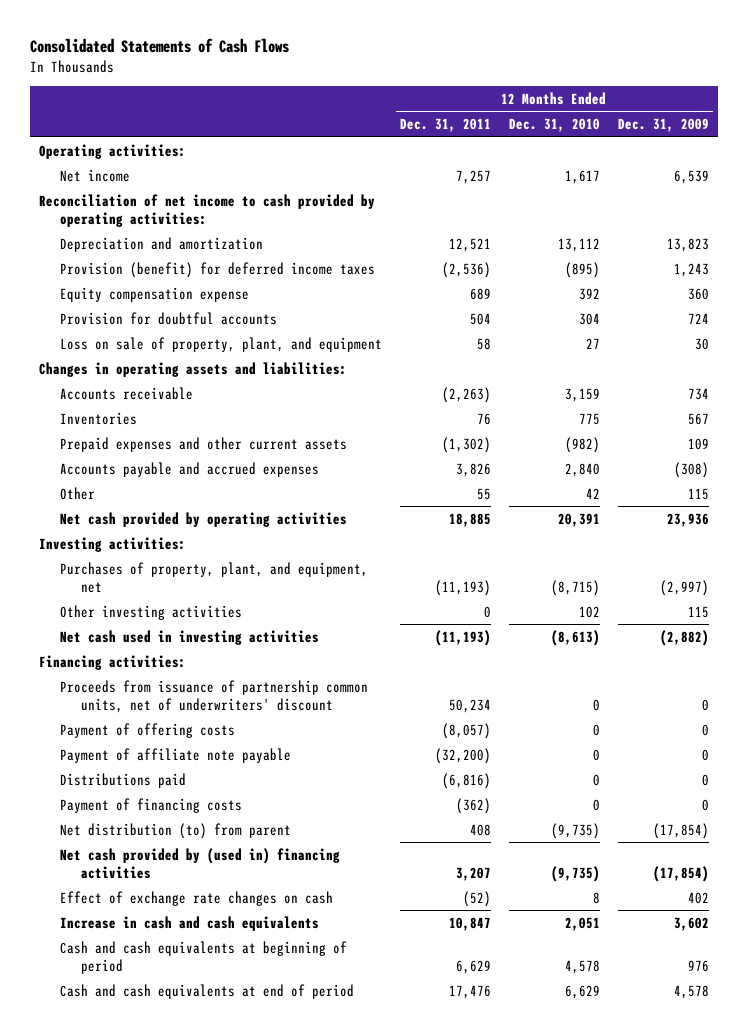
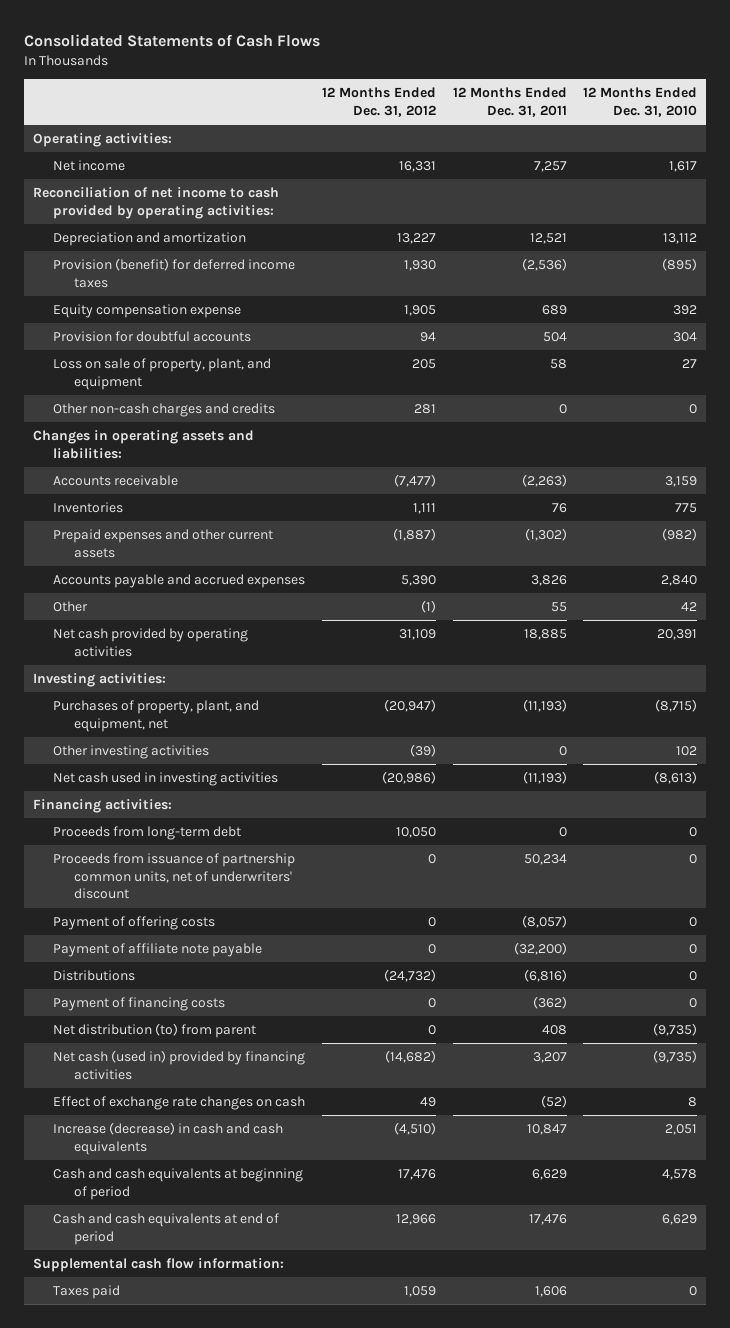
[617,118,709,133] Dec. 31, 2009 -> none
none -> [321,87,436,117] 12 Months Ended Dec. 31, 2012
none -> [53,402,276,417] Other non-cash charges and credits
none -> [53,825,242,840] Proceeds from long-term debt
[60,772,187,788] Distributions paid -> [53,969,136,981] Distributions
[60,847,341,879] Net cash provided by (used in) financing activities -> [53,1049,306,1080] Net cash (used in) provided by financing activities
[60,915,320,931] Increase in cash and cash equivalents -> [53,1121,284,1155] Increase (decrease) in cash and cash equivalents
none -> [32,1257,284,1272] Supplemental cash flow information:
none -> [53,1284,121,1299] Taxes paid

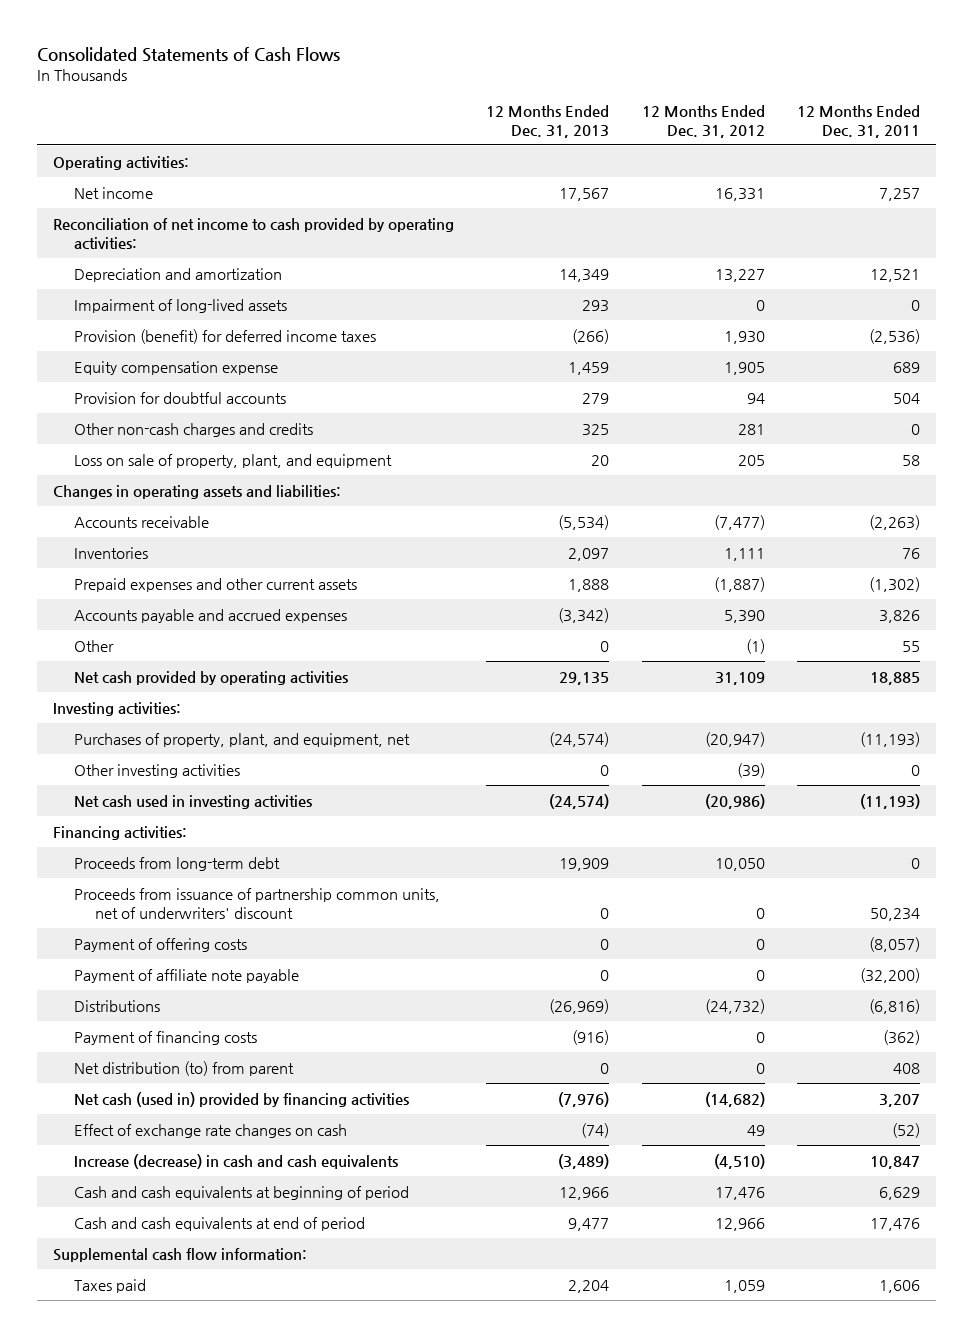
[583,87,698,117] 12 Months Ended Dec. 31, 2010 -> none
none -> [486,104,610,138] 12 Months Ended Dec. 31, 2013
none -> [74,298,288,313] Impairment of long-lived assets
[53,357,272,390] Loss on sale of property, plant, and equipment -> [74,453,393,468] Loss on sale of property, plant, and equipment

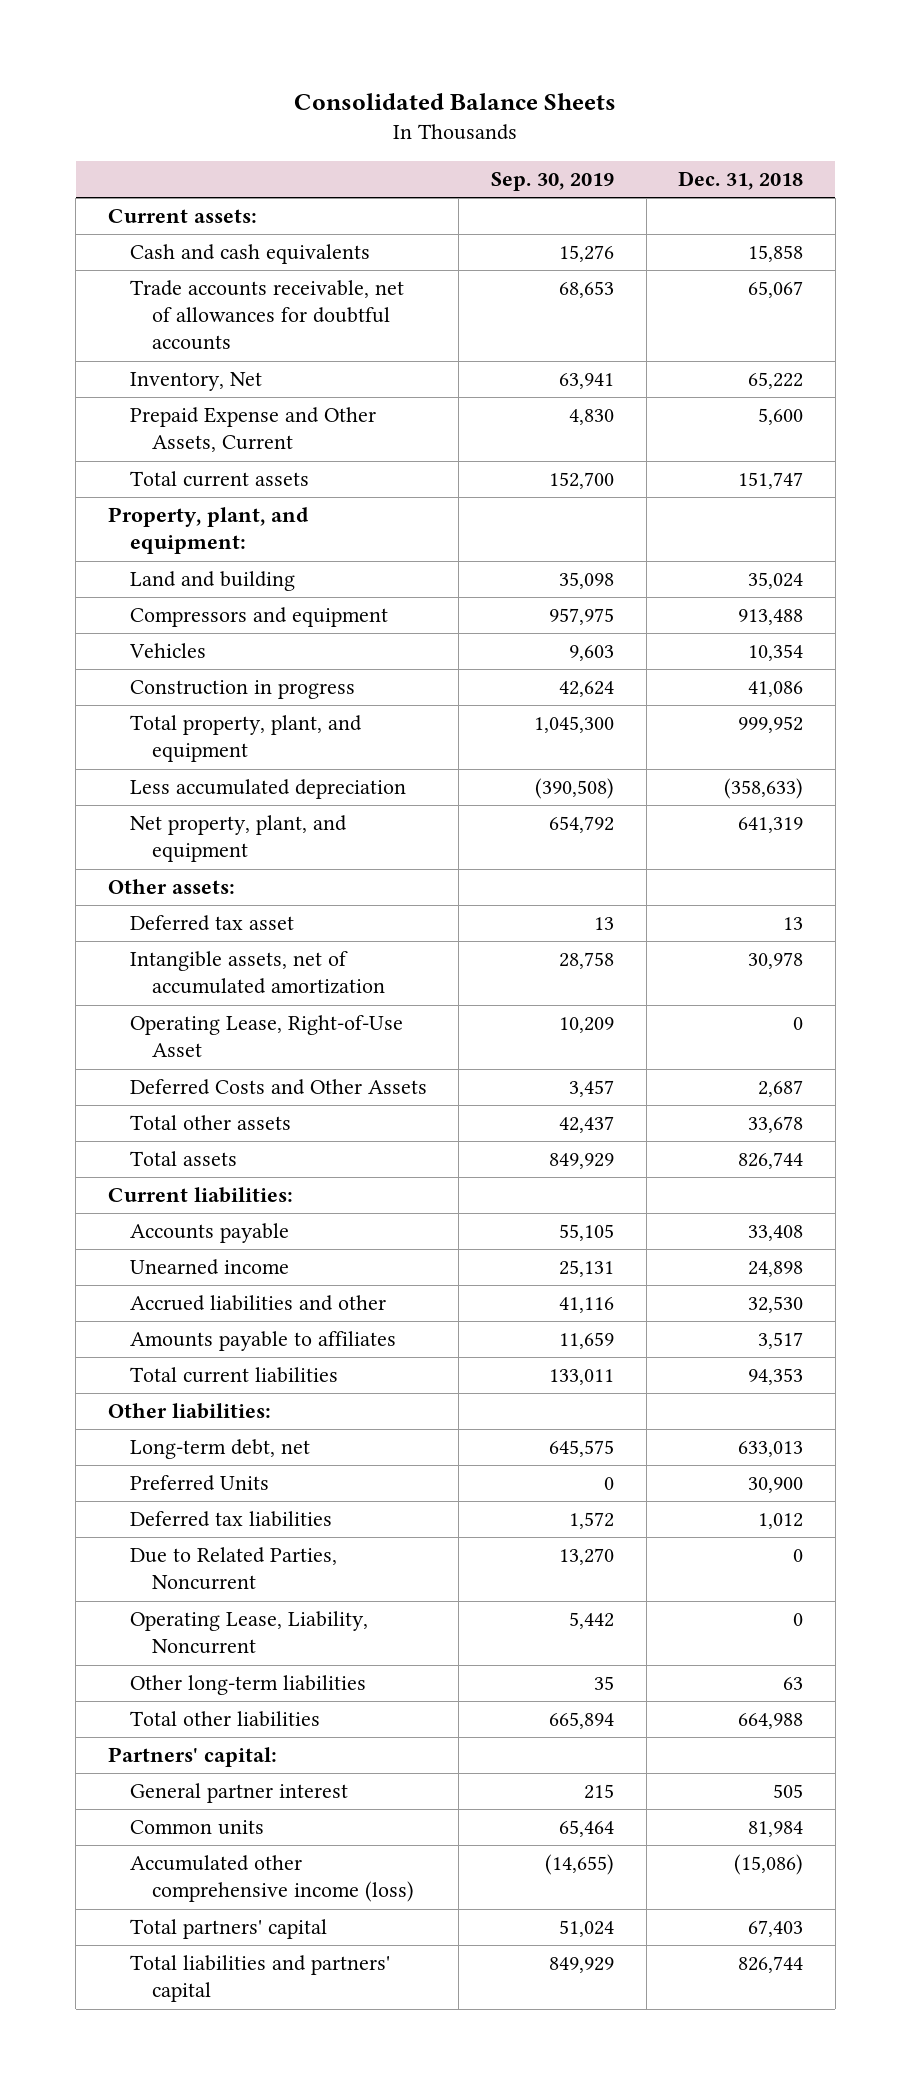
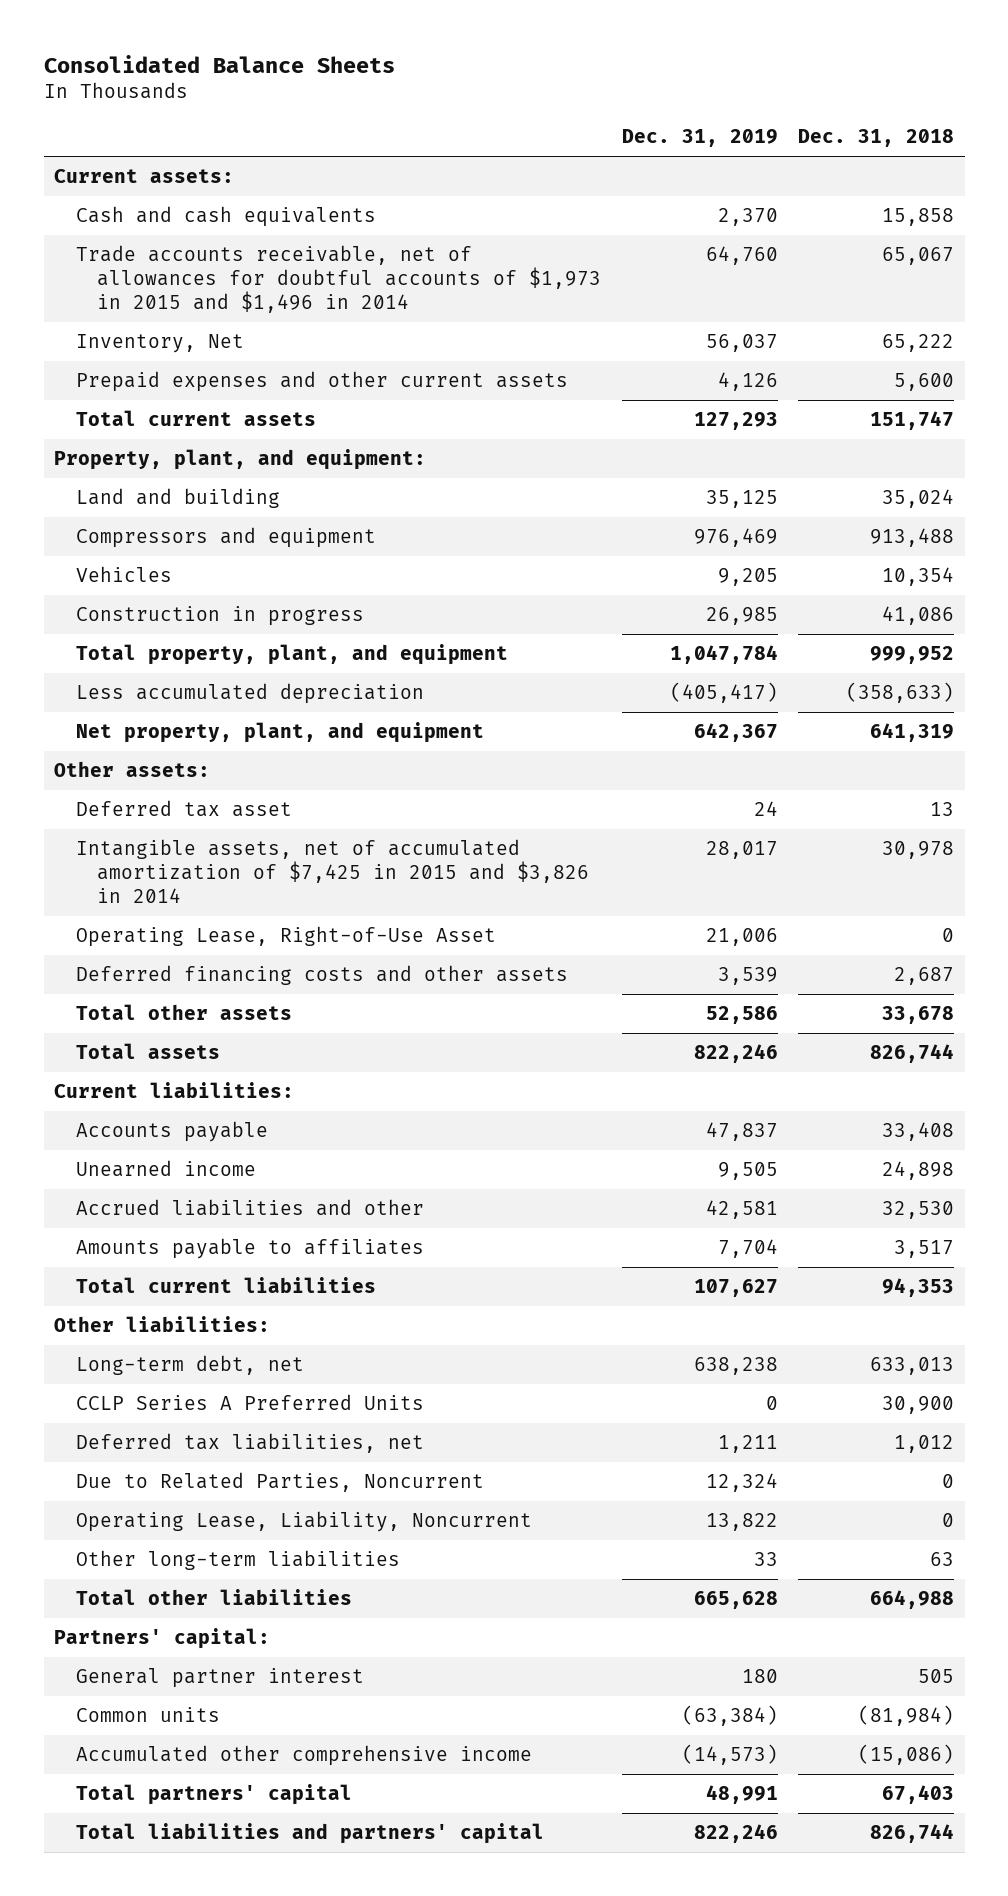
[490,172,614,192] Sep. 30, 2019 -> none
none -> [621,129,778,148] Dec. 31, 2019
[129,280,404,351] Trade accounts receivable, net of allowances for doubtful accounts -> [75,245,602,314] Trade accounts receivable, net of allowances for doubtful accounts of $1,973 in 2015 and $1,496 in 2014
[129,407,376,453] Prepaid Expense and Other Assets, Current -> [75,371,568,393] Prepaid expenses and other current assets
[129,951,385,995] Intangible assets, net of accumulated amortization -> [75,839,590,904] Intangible assets, net of accumulated amortization of $7,425 in 2015 and $3,826 in 2014
[129,1079,427,1096] Deferred Costs and Other Assets -> [75,965,568,986] Deferred financing costs and other assets
[129,1475,269,1492] Preferred Units -> none
none -> [75,1394,424,1411] CCLP Series A Preferred Units
[129,1511,332,1528] Deferred tax liabilities -> [75,1433,424,1454] Deferred tax liabilities, net
[748,1821,804,1838] 81,984 -> [858,1705,955,1727] (81,984)
[129,1855,414,1903] Accumulated other comprehensive income (loss) -> [75,1745,532,1767] Accumulated other comprehensive income

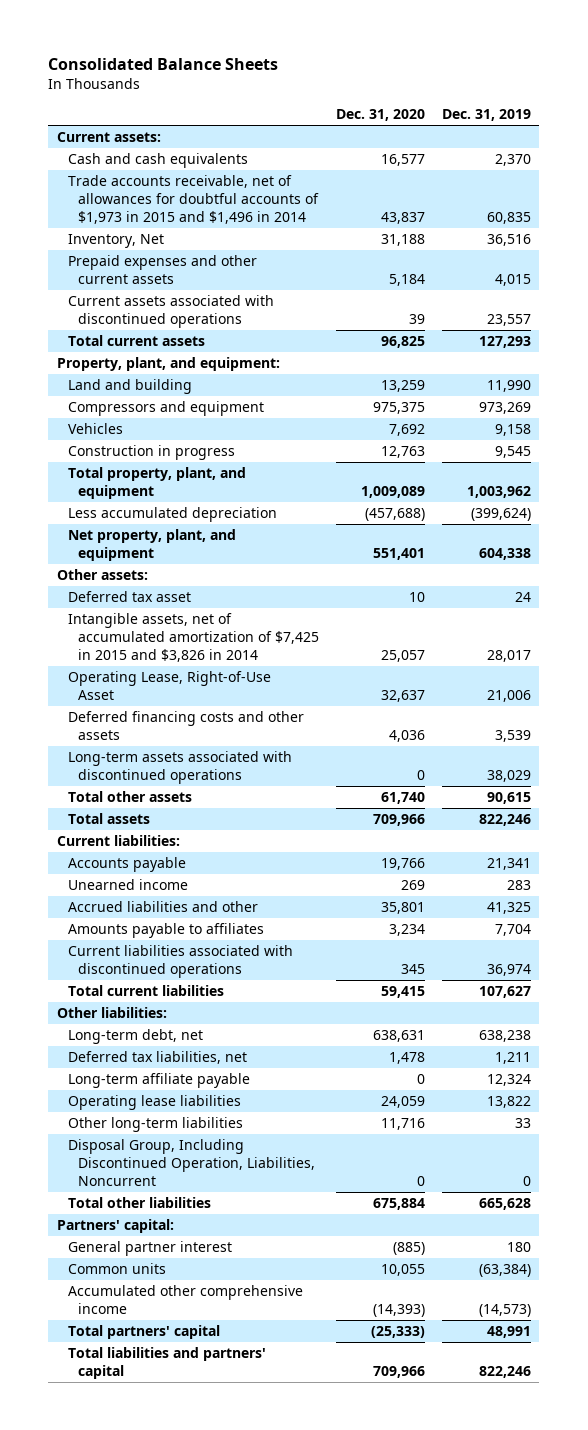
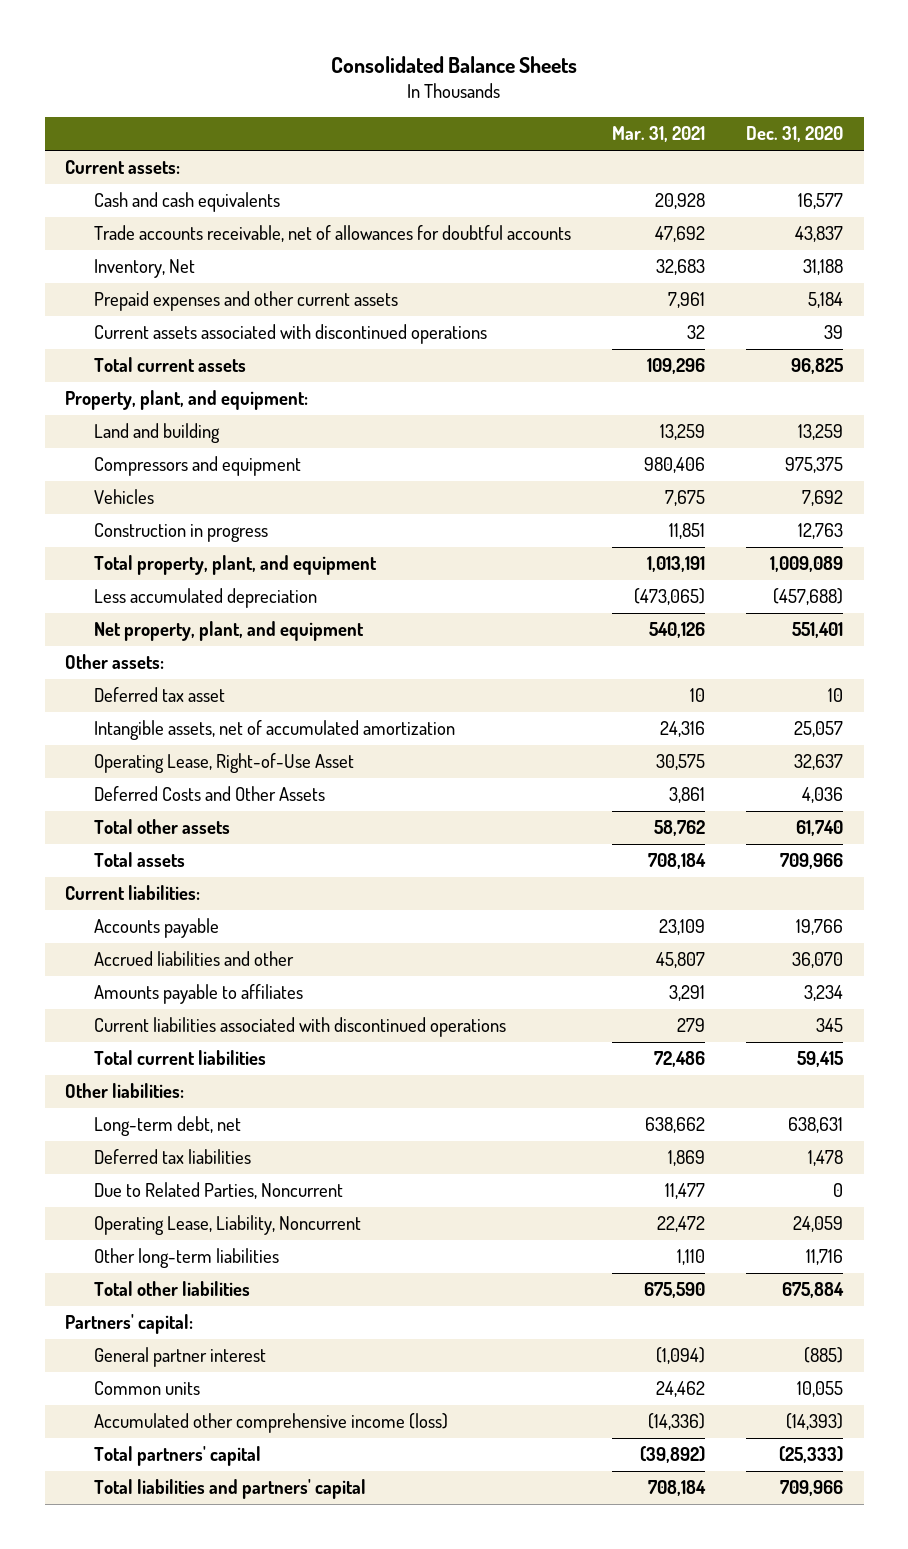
[442,109,532,122] Dec. 31, 2019 -> none
none -> [611,126,705,143] Mar. 31, 2021
[67,174,320,224] Trade accounts receivable, net of allowances for doubtful accounts of $1,973 in 2015 and $1,496 in 2014 -> [93,225,571,243] Trade accounts receivable, net of allowances for doubtful accounts
[67,612,320,662] Intangible assets, net of accumulated amortization of $7,425 in 2015 and $3,826 in 2014 -> [93,720,455,741] Intangible assets, net of accumulated amortization
[67,750,292,784] Long-term assets associated with discontinued operations -> none
[67,710,304,740] Deferred financing costs and other assets -> [93,786,325,802] Deferred Costs and Other Assets
[67,878,188,890] Unearned income -> none
[381,901,426,914] 35,801 -> [791,952,843,969] 36,070
[67,1050,247,1064] Deferred tax liabilities, net -> [93,1149,251,1165] Deferred tax liabilities
[67,1072,250,1088] Long-term affiliate payable -> [93,1182,343,1200] Due to Related Parties, Noncurrent
[67,1094,241,1110] Operating lease liabilities -> [93,1215,361,1236] Operating Lease, Liability, Noncurrent
[67,1138,316,1186] Disposal Group, Including Discontinued Operation, Liabilities, Noncurrent -> none
[67,1284,303,1314] Accumulated other comprehensive income -> [93,1413,448,1434] Accumulated other comprehensive income (loss)

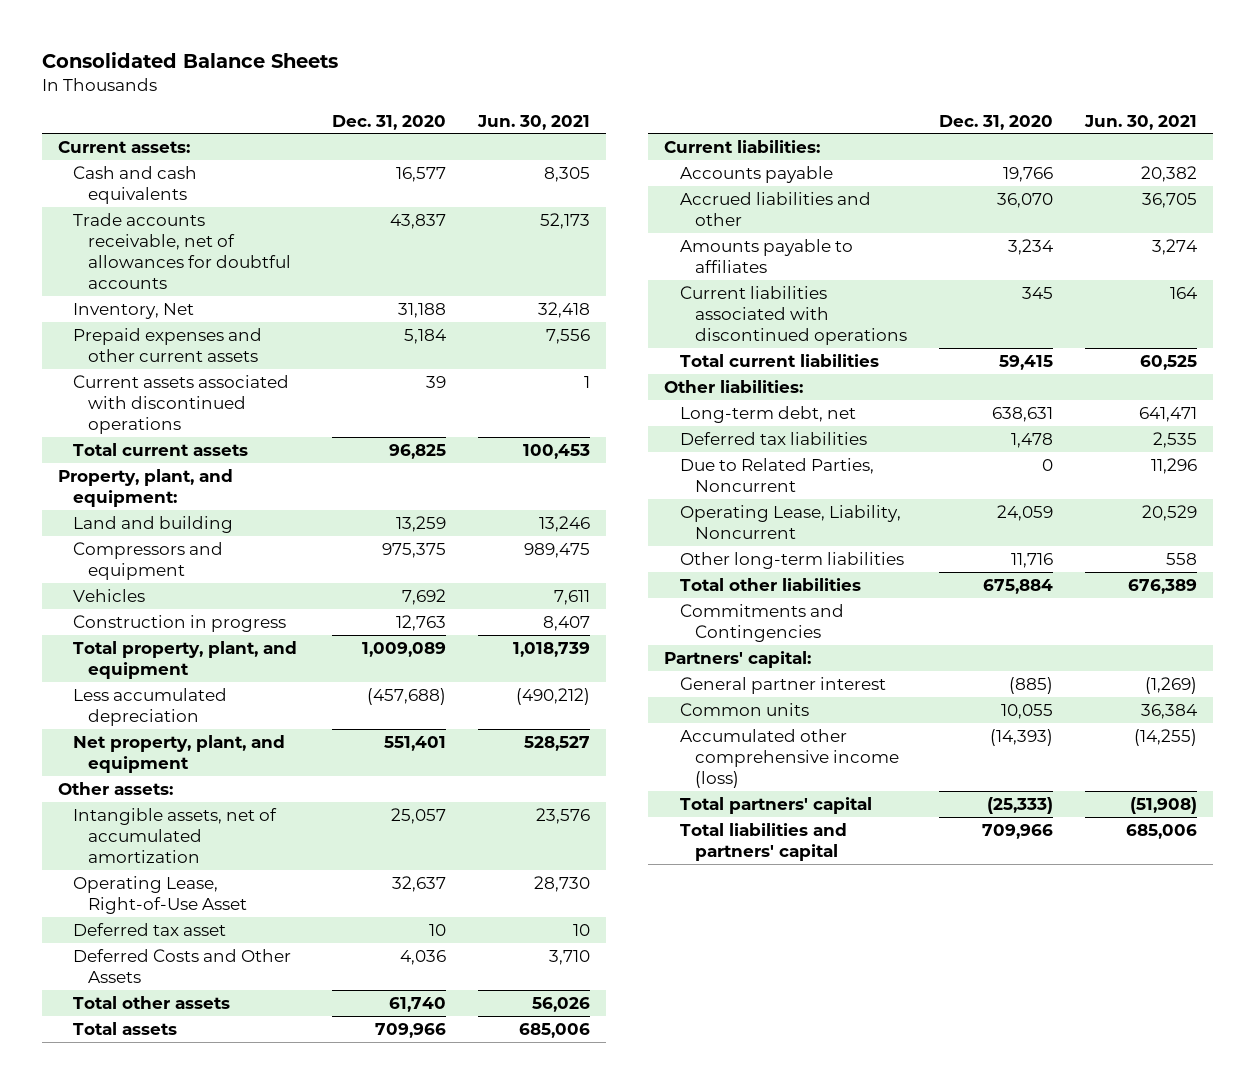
[611,126,705,143] Mar. 31, 2021 -> none
none -> [477,114,591,130] Jun. 30, 2021
[93,687,225,703] Deferred tax asset -> [73,922,227,936] Deferred tax asset
none -> [679,603,844,642] Commitments and Contingencies

